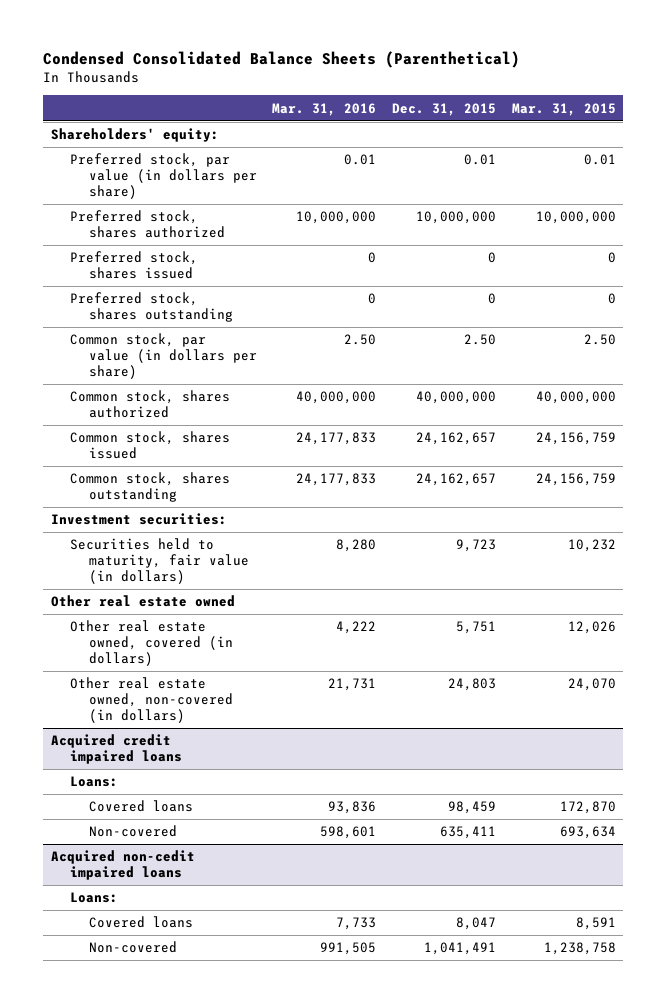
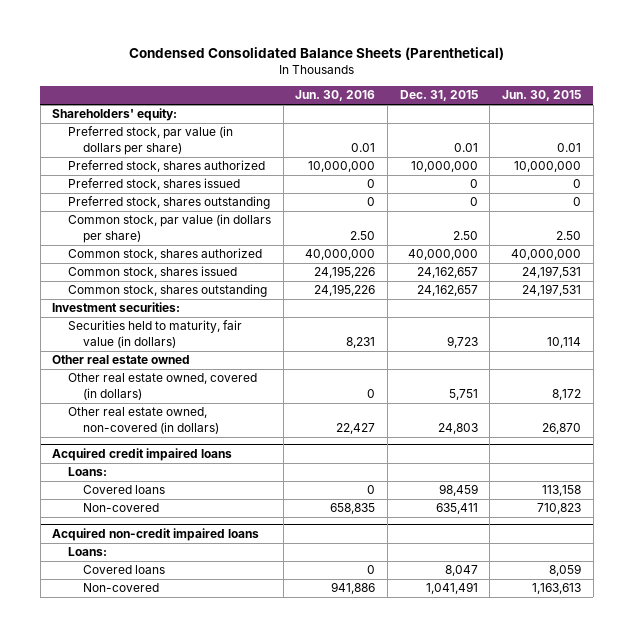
[272,102,377,116] Mar. 31, 2016 -> none
[511,102,616,116] Mar. 31, 2015 -> none
none -> [295,90,376,102] Jun. 30, 2016
none -> [502,90,582,102] Jun. 30, 2015
[51,850,196,881] Acquired non-cedit impaired loans -> [52,528,260,542] Acquired non-credit impaired loans

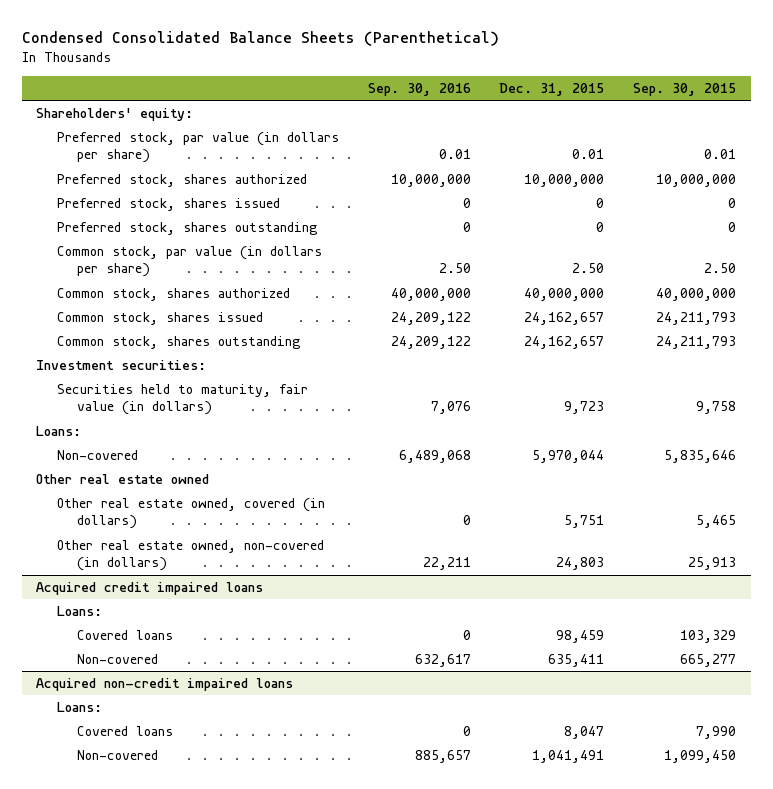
[295,90,376,102] Jun. 30, 2016 -> none
[502,90,582,102] Jun. 30, 2015 -> none
none -> [367,82,471,96] Sep. 30, 2016
none -> [633,82,737,96] Sep. 30, 2015
none -> [36,426,82,437] Loans:
none -> [56,450,138,461] Non-covered

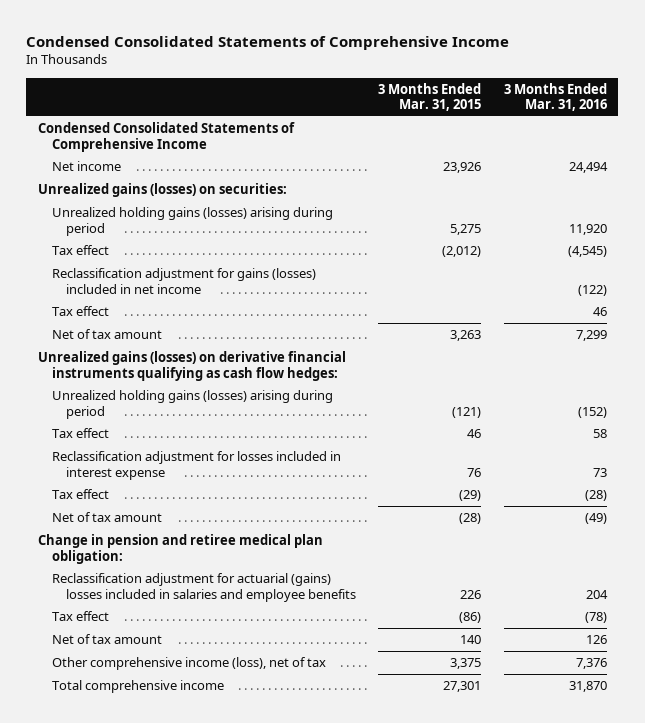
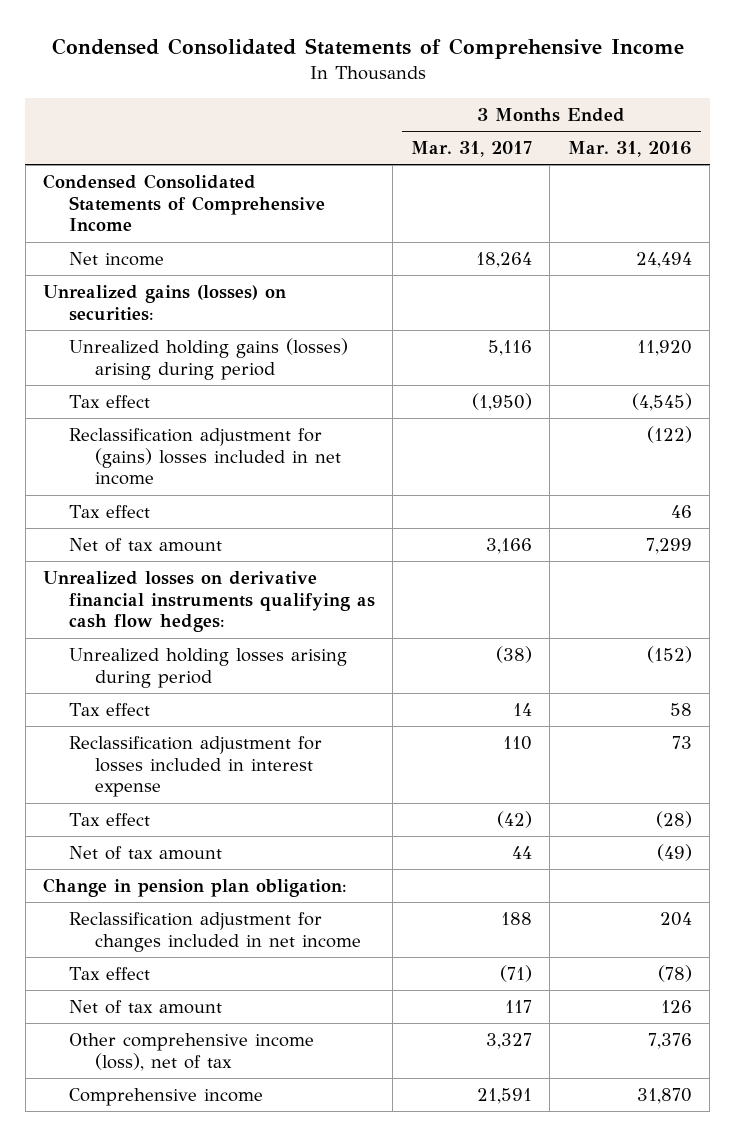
[378,82,482,112] 3 Months Ended Mar. 31, 2015 -> none
none -> [410,141,532,158] Mar. 31, 2017
[51,267,316,294] Reclassification adjustment for gains (losses) included in net income -> [69,428,341,486] Reclassification adjustment for (gains) losses included in net income
[37,350,346,381] Unrealized gains (losses) on derivative financial instruments qualifying as cash flow hedges: -> [43,571,376,633] Unrealized losses on derivative financial instruments qualifying as cash flow hedges:
[51,389,333,419] Unrealized holding gains (losses) arising during period -> [69,648,348,688] Unrealized holding losses arising during period
[37,533,323,564] Change in pension and retiree medical plan obligation: -> [43,878,348,898] Change in pension plan obligation:
[51,572,356,602] Reclassification adjustment for actuarial (gains) losses included in salaries and employee benefits -> [69,912,361,952] Reclassification adjustment for changes included in net income
[51,679,224,693] Total comprehensive income -> [69,1088,264,1107] Comprehensive income

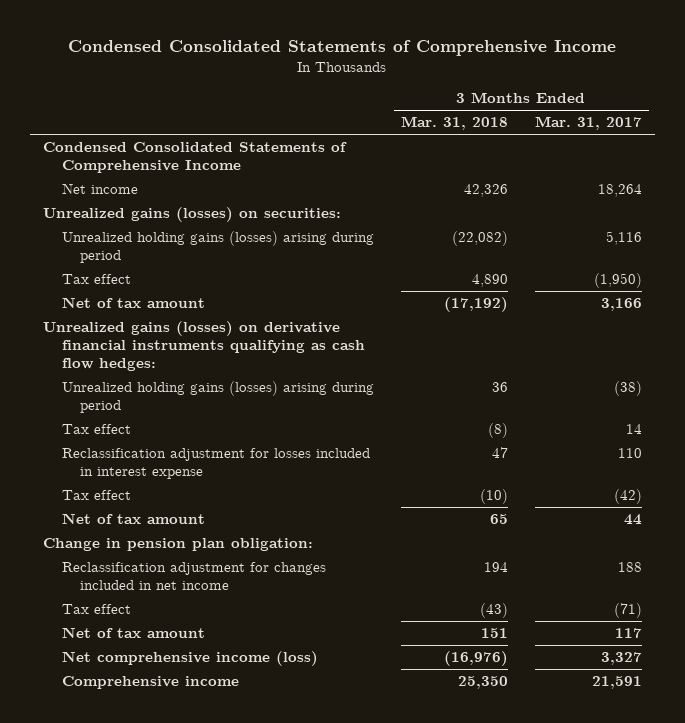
[567,141,692,158] Mar. 31, 2016 -> none
none -> [400,116,508,131] Mar. 31, 2018
[69,428,341,486] Reclassification adjustment for (gains) losses included in net income -> none
[69,505,151,519] Tax effect -> none
[43,571,376,633] Unrealized losses on derivative financial instruments qualifying as cash flow hedges: -> [43,321,365,372] Unrealized gains (losses) on derivative financial instruments qualifying as cash flow hedges:
[69,648,348,688] Unrealized holding losses arising during period -> [61,381,374,414] Unrealized holding gains (losses) arising during period
[69,1033,315,1071] Other comprehensive income (loss), net of tax -> [61,651,318,667] Net comprehensive income (loss)

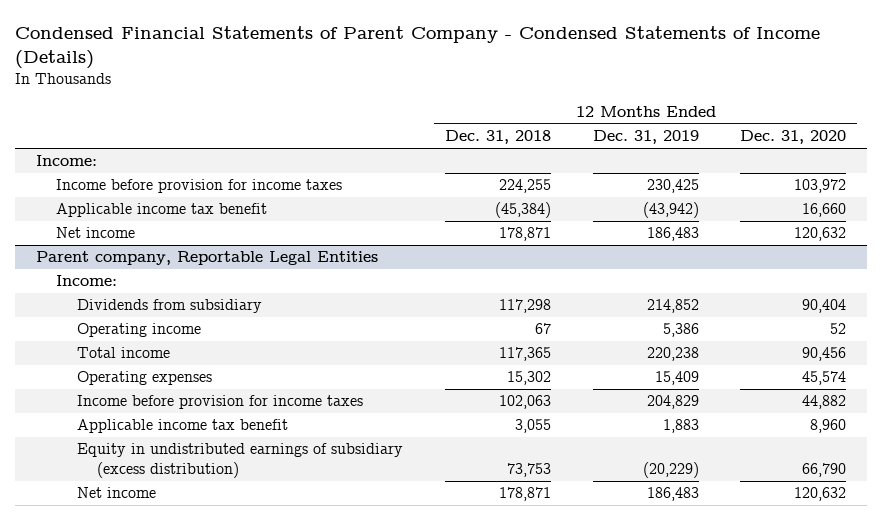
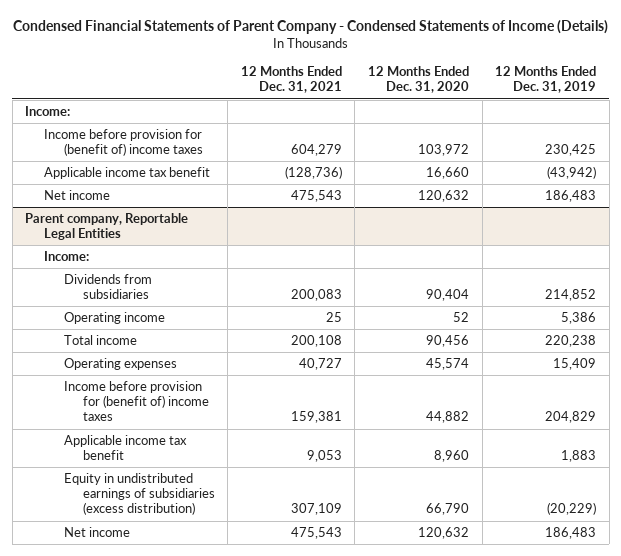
[444,130,551,145] Dec. 31, 2018 -> none
none -> [240,66,342,94] 12 Months Ended Dec. 31, 2021
[56,179,343,194] Income before provision for income taxes -> [44,129,203,157] Income before provision for (benefit of) income taxes
[76,299,262,314] Dividends from subsidiary -> [63,274,152,300] Dividends from subsidiaries
[76,395,363,410] Income before provision for income taxes -> [63,381,209,422] Income before provision for (benefit of) income taxes
[76,443,403,479] Equity in undistributed earnings of subsidiary (excess distribution) -> [63,473,215,516] Equity in undistributed earnings of subsidiaries (excess distribution)

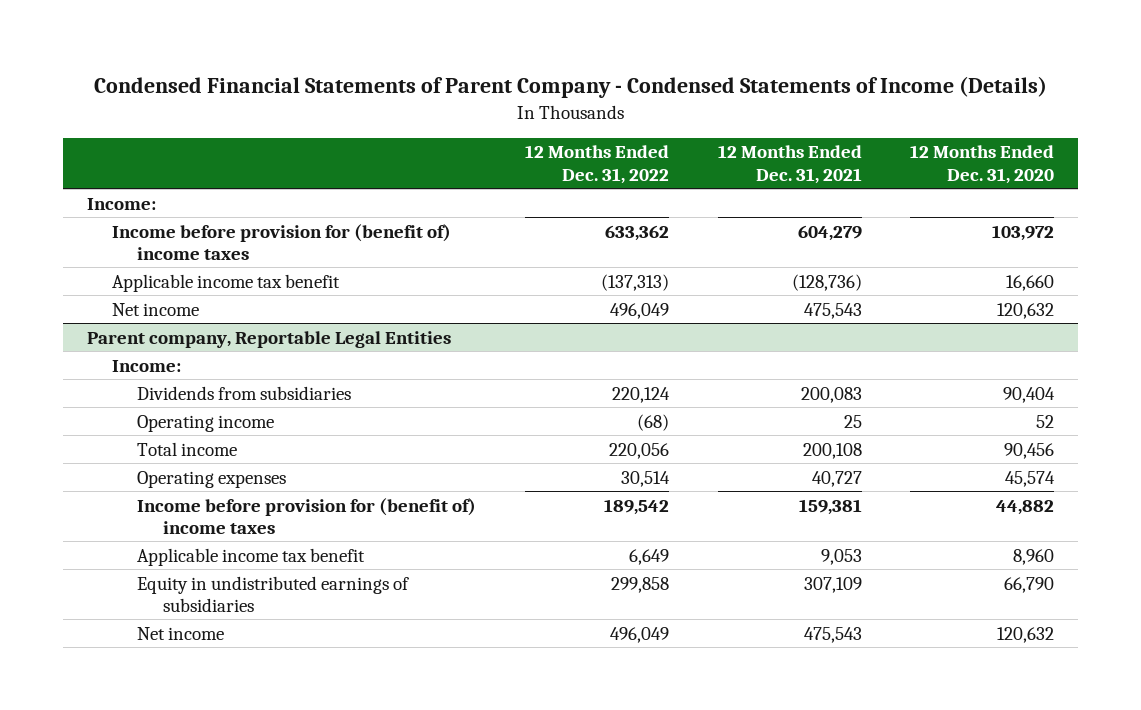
[495,66,597,94] 12 Months Ended Dec. 31, 2019 -> none
none -> [524,145,669,184] 12 Months Ended Dec. 31, 2022
[63,473,215,516] Equity in undistributed earnings of subsidiaries (excess distribution) -> [137,575,410,612] Equity in undistributed earnings of subsidiaries

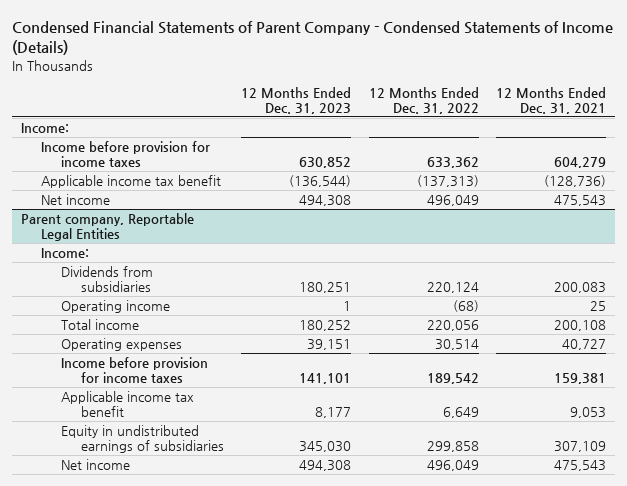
[910,145,1055,184] 12 Months Ended Dec. 31, 2020 -> none
none -> [241,86,352,114] 12 Months Ended Dec. 31, 2023
[112,223,452,260] Income before provision for (benefit of) income taxes -> [40,141,210,168] Income before provision for income taxes
[137,497,477,534] Income before provision for (benefit of) income taxes -> [60,357,208,384] Income before provision for income taxes

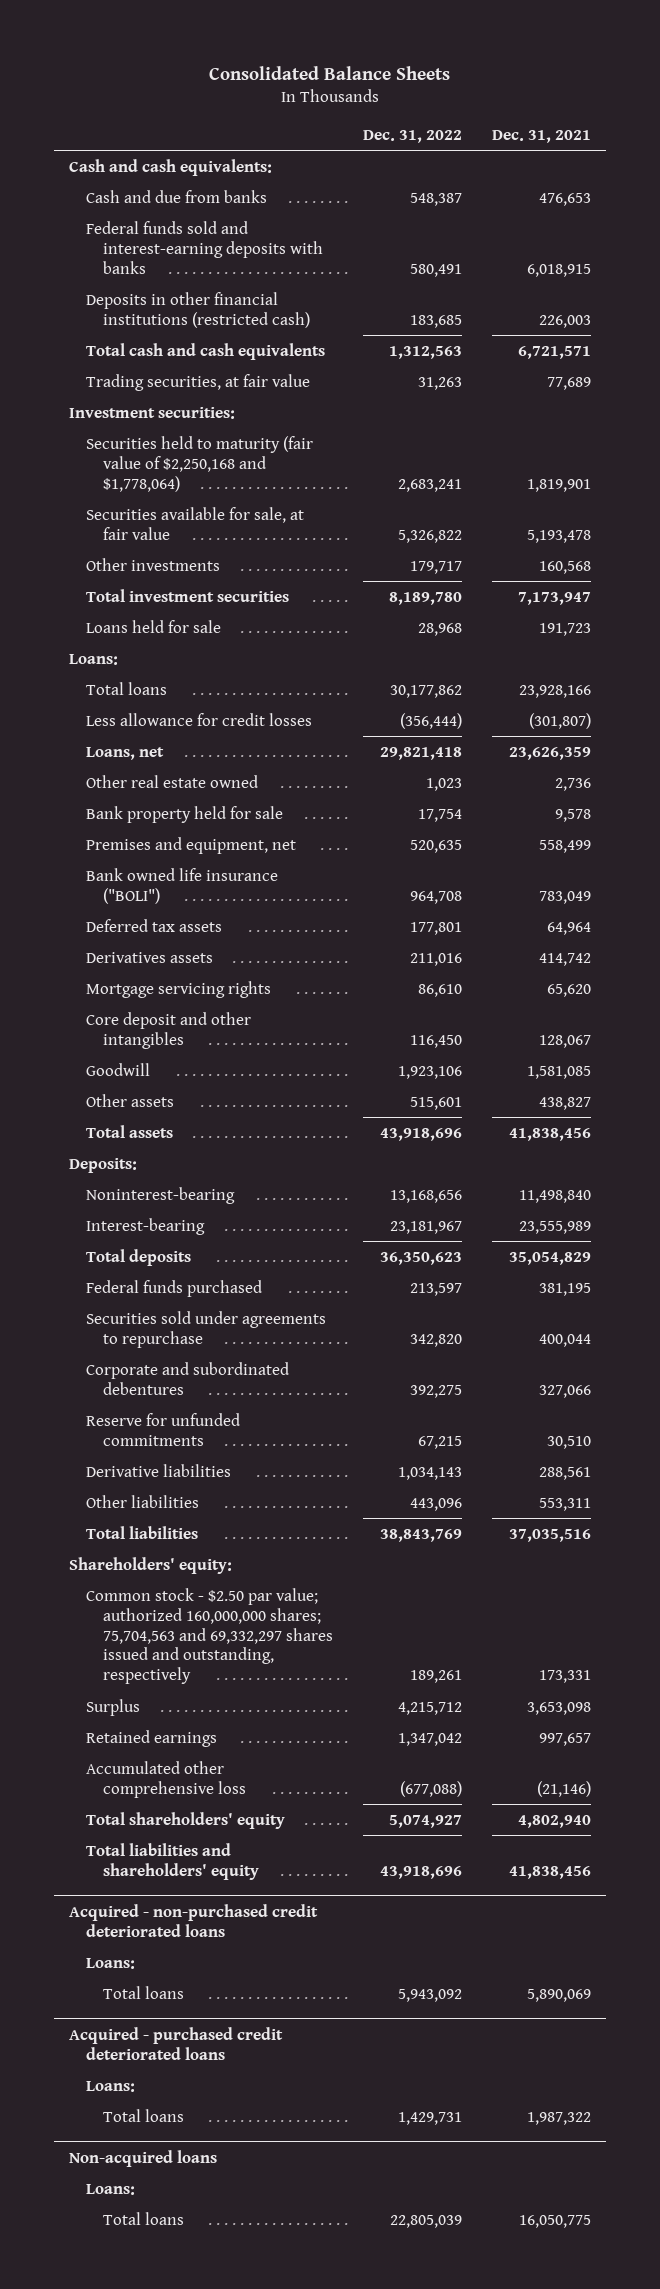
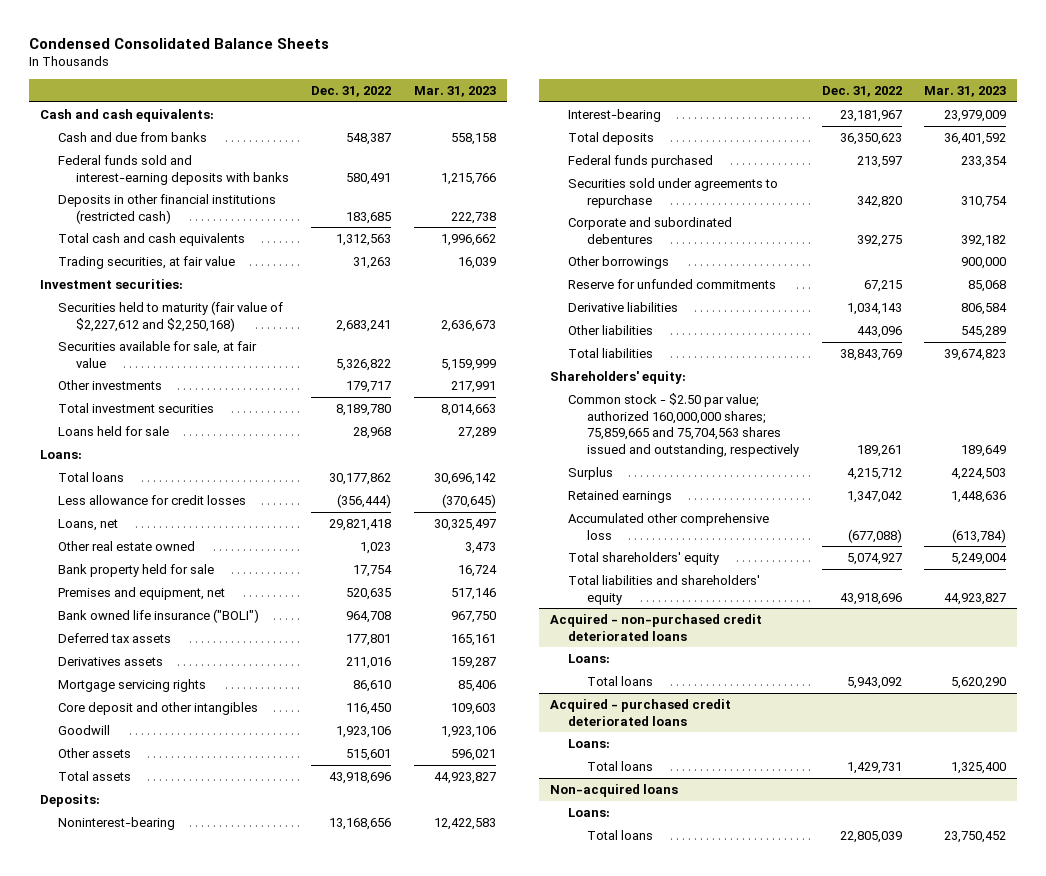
[209,65,451,80] Consolidated Balance Sheets -> [28,37,329,49] Condensed Consolidated Balance Sheets
[492,129,592,143] Dec. 31, 2021 -> none
none -> [413,85,496,97] Mar. 31, 2023
[86,435,314,492] Securities held to maturity (fair value of $2,250,168 and $1,778,064) -> [58,300,284,332] Securities held to maturity (fair value of $2,227,612 and $2,250,168)
none -> [568,255,670,269] Other borrowings
[86,1587,334,1685] Common stock - $2.50 par value; authorized 160,000,000 shares; 75,704,563 and 69,332,297 shares issued and outstanding, respectively -> [568,392,799,457] Common stock - $2.50 par value; authorized 160,000,000 shares; 75,859,665 and 75,704,563 shares issued and outstanding, respectively

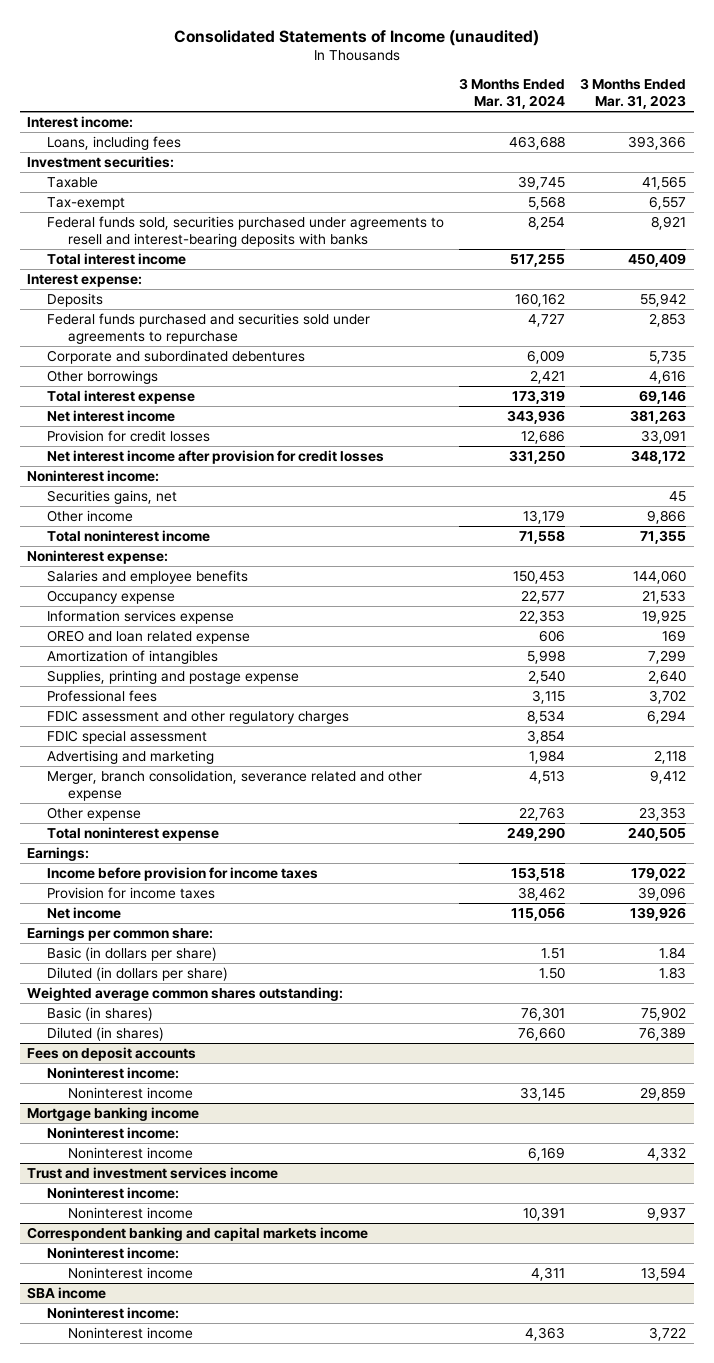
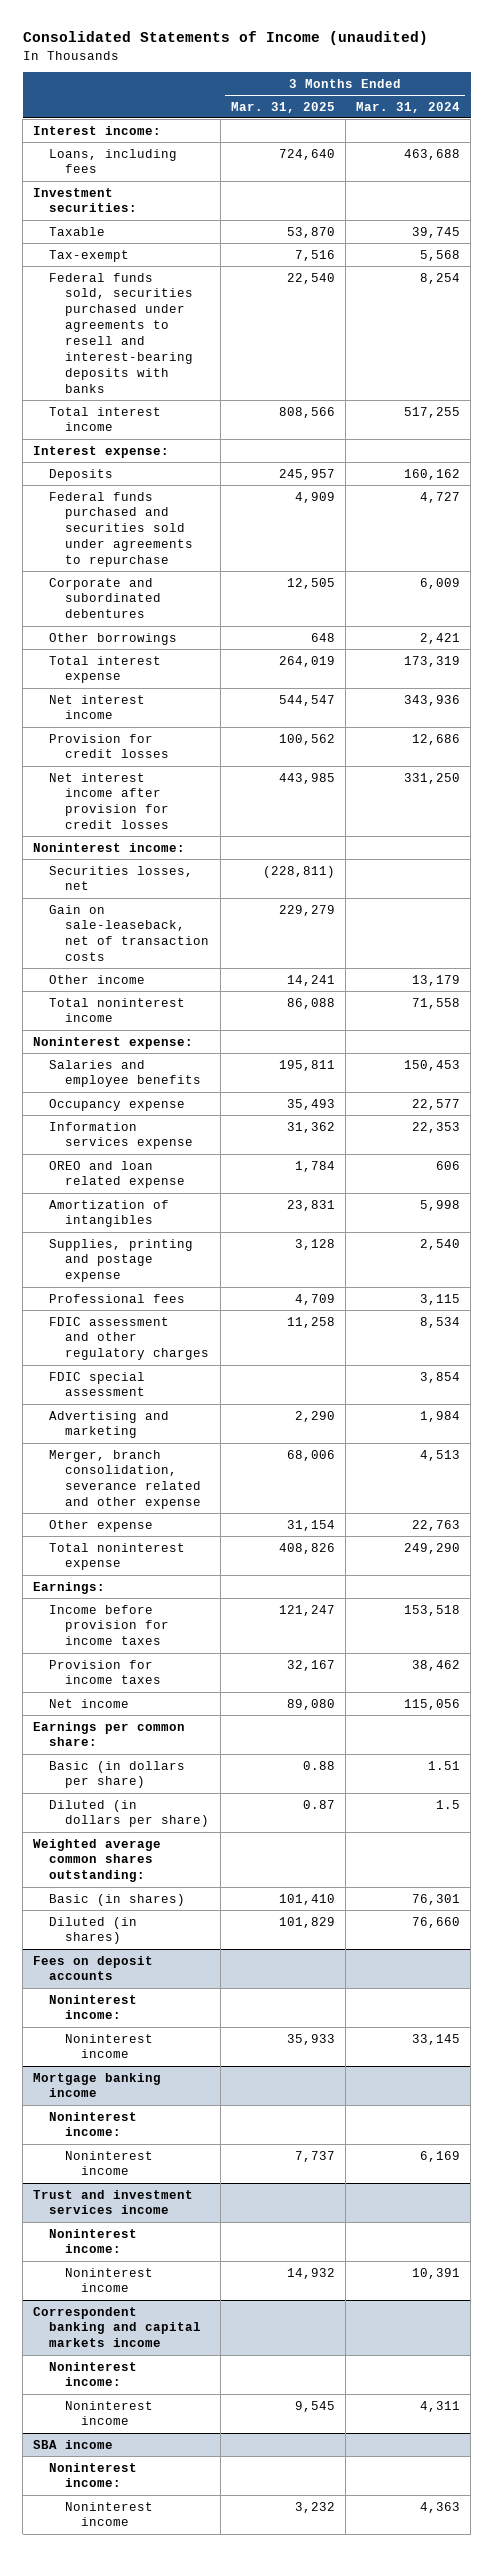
[580,78,687,110] 3 Months Ended Mar. 31, 2023 -> none
none -> [230,101,335,113] Mar. 31, 2025
[47,490,178,505] Securities gains, net -> [49,865,194,891] Securities losses, net
none -> [49,904,210,962] Gain on sale-leaseback, net of transaction costs
[539,967,566,980] 1.50 -> [435,1799,460,1809] 1.5

